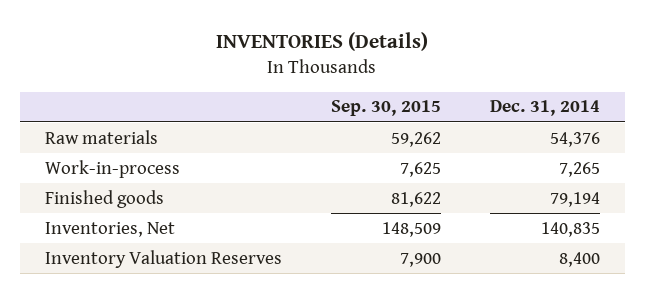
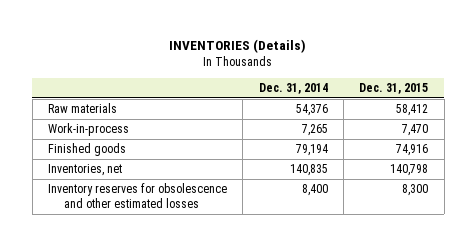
[330,100,441,117] Sep. 30, 2015 -> none
none -> [359,83,429,95] Dec. 31, 2015
[44,221,175,237] Inventories, Net -> [47,164,122,177] Inventories, net
[44,249,282,268] Inventory Valuation Reserves -> [47,183,227,209] Inventory reserves for obsolescence and other estimated losses

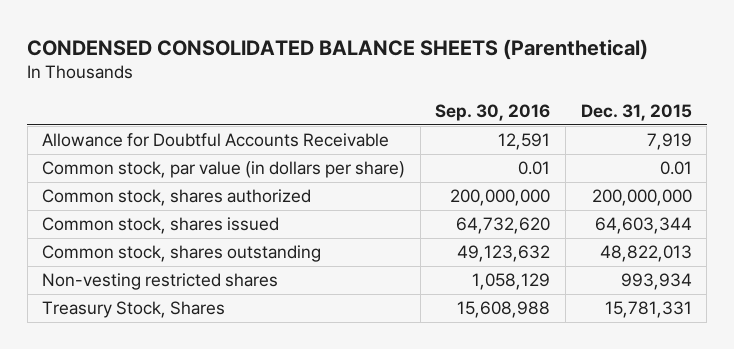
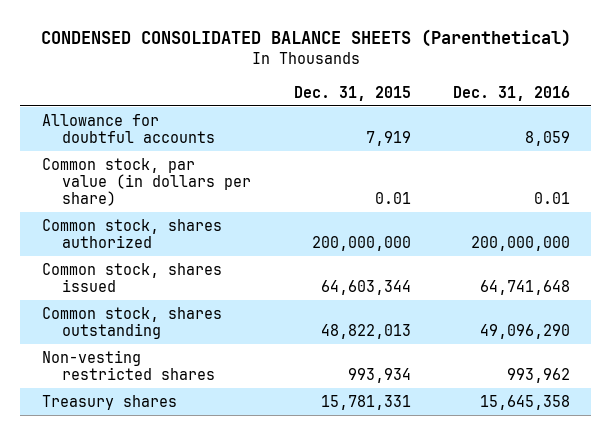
[435,103,551,121] Sep. 30, 2016 -> none
none -> [453,85,571,101] Dec. 31, 2016
[42,133,390,148] Allowance for Doubtful Accounts Receivable -> [41,113,216,144] Allowance for doubtful accounts
[42,301,226,319] Treasury Stock, Shares -> [41,394,177,410] Treasury shares

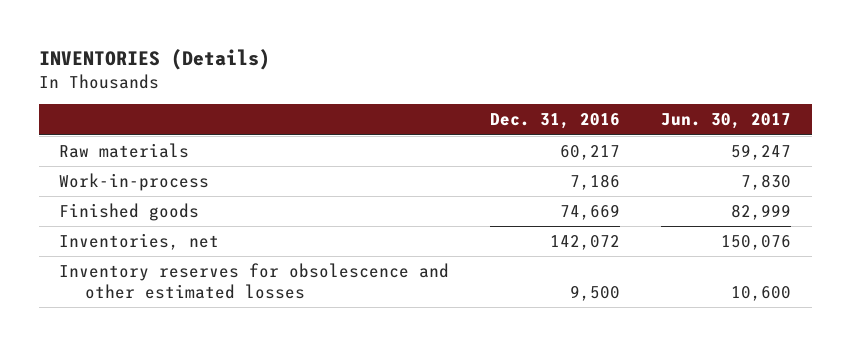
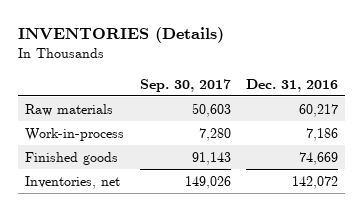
[661,113,792,130] Jun. 30, 2017 -> none
none -> [139,78,231,92] Sep. 30, 2017
[59,262,450,300] Inventory reserves for obsolescence and other estimated losses -> none

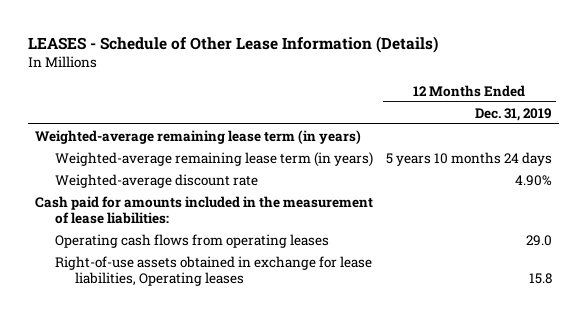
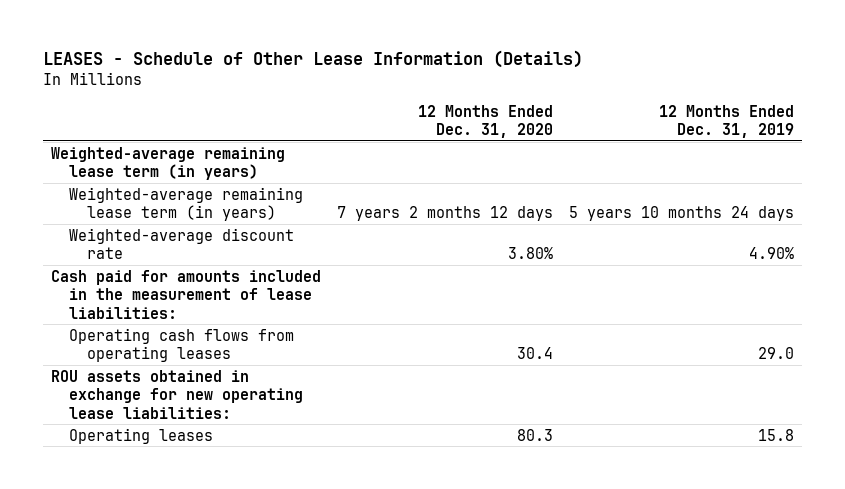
none -> [417,104,553,139] 12 Months Ended Dec. 31, 2020
none -> [50,369,304,419] ROU assets obtained in exchange for new operating lease liabilities:
[54,255,372,286] Right-of-use assets obtained in exchange for lease liabilities, Operating leases -> [69,427,214,444] Operating leases

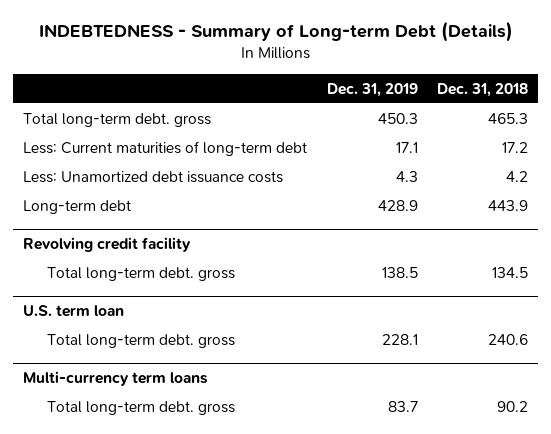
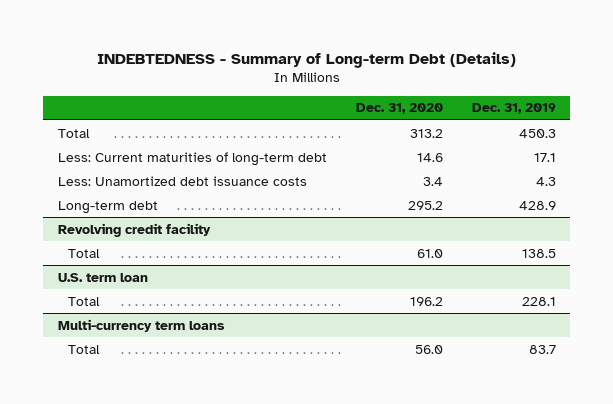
[437,82,529,97] Dec. 31, 2018 -> none
none -> [355,103,443,115] Dec. 31, 2020
[22,112,211,127] Total long-term debt. gross -> [57,128,90,138] Total
[47,266,236,281] Total long-term debt. gross -> [68,248,101,258] Total
[47,333,236,348] Total long-term debt. gross -> [68,296,101,306] Total
[47,400,236,415] Total long-term debt. gross -> [68,344,101,354] Total

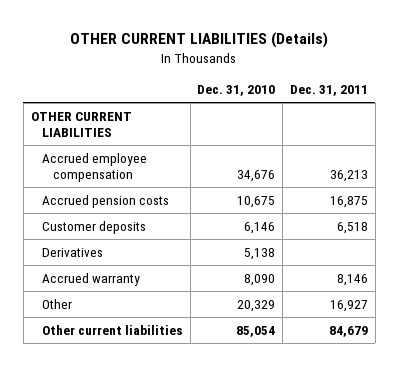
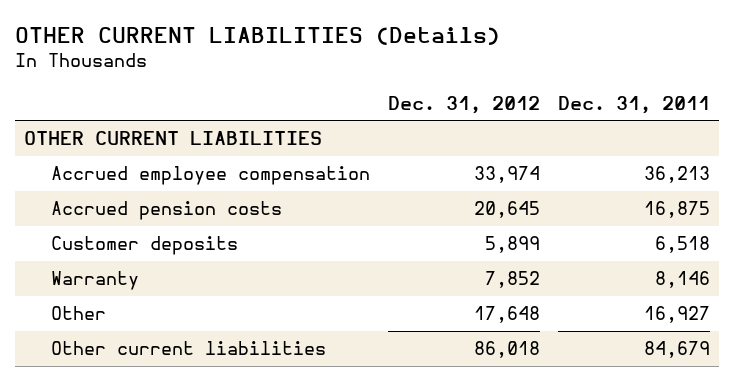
[197,85,276,97] Dec. 31, 2010 -> none
none -> [388,95,541,114] Dec. 31, 2012
[41,247,103,257] Derivatives -> none
[41,272,140,286] Accrued warranty -> [51,271,140,291] Warranty

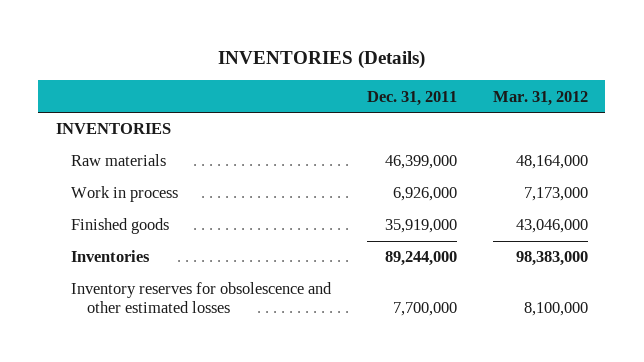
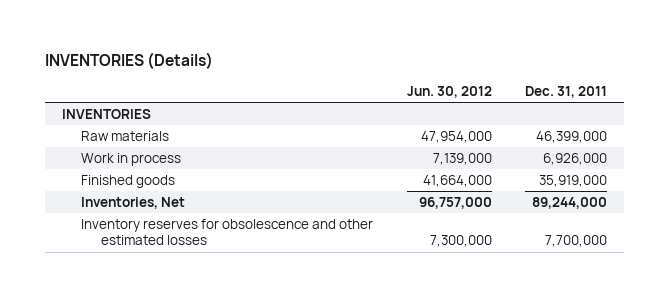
[492,90,588,106] Mar. 31, 2012 -> none
none -> [406,85,492,98] Jun. 30, 2012
[71,250,151,263] Inventories -> [81,197,186,210] Inventories, Net

